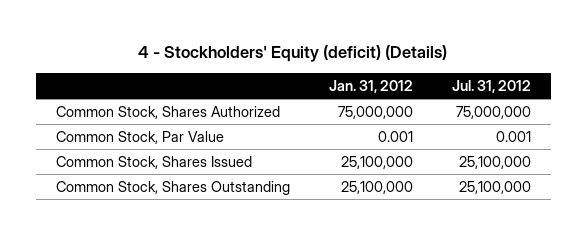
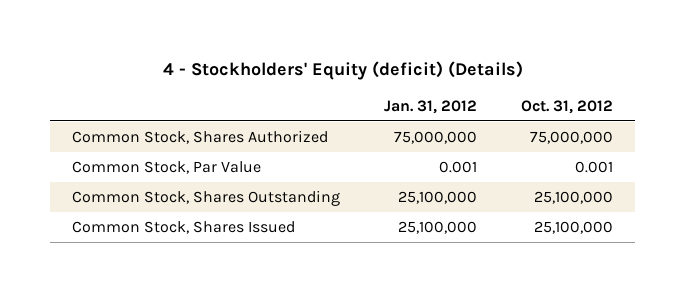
[452,79,532,93] Jul. 31, 2012 -> none
none -> [520,99,613,114] Oct. 31, 2012
[55,155,252,169] Common Stock, Shares Issued -> [72,221,296,235] Common Stock, Shares Issued

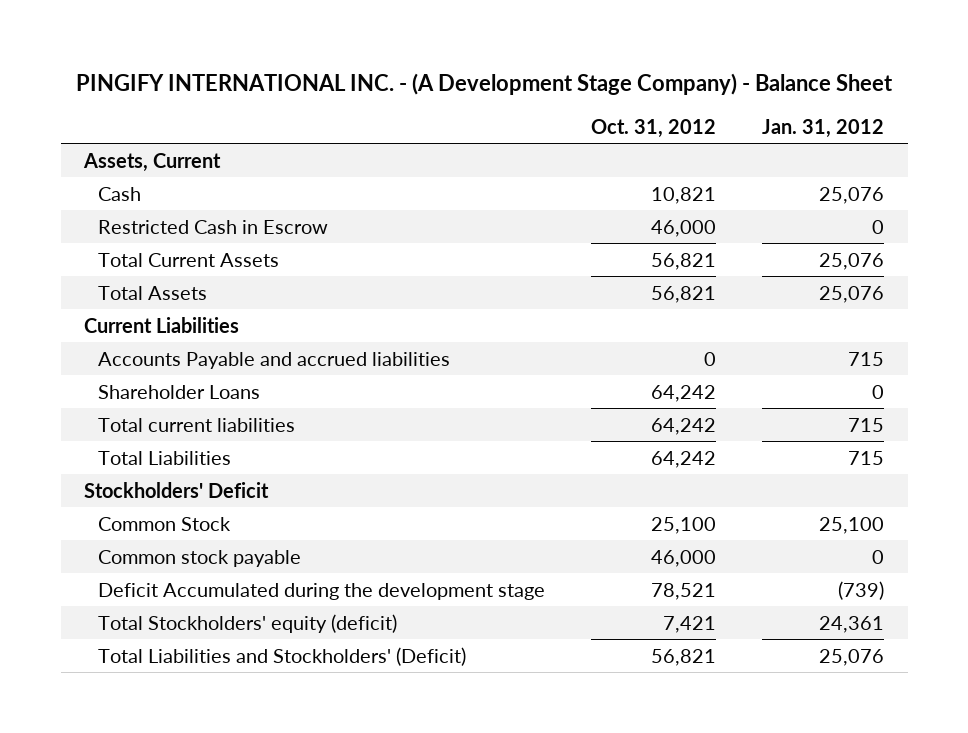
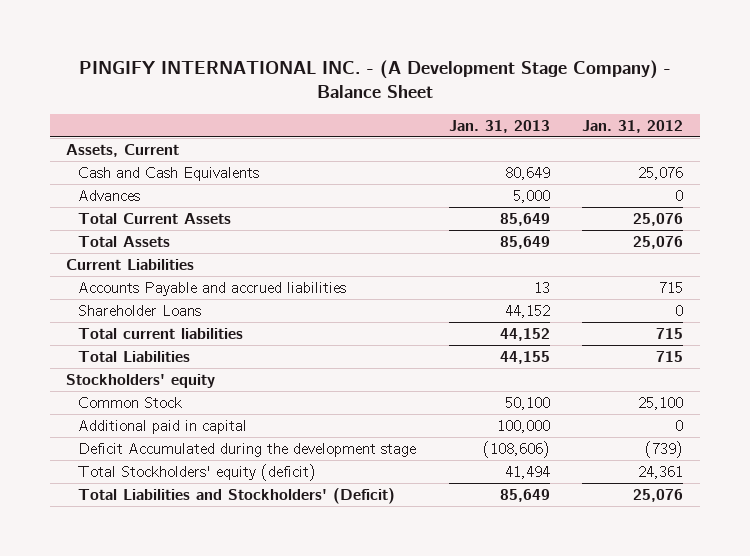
[590,118,716,138] Oct. 31, 2012 -> none
none -> [448,119,550,133] Jan. 31, 2013
[97,219,328,234] Restricted Cash in Escrow -> none
[97,186,141,201] Cash -> [78,167,260,182] Cash and Cash Equivalents
none -> [78,190,141,202] Advances
[84,481,270,498] Stockholders' Deficit -> [66,374,216,389] Stockholders' equity
[97,549,301,567] Common stock payable -> none
none -> [78,420,248,435] Additional paid in capital

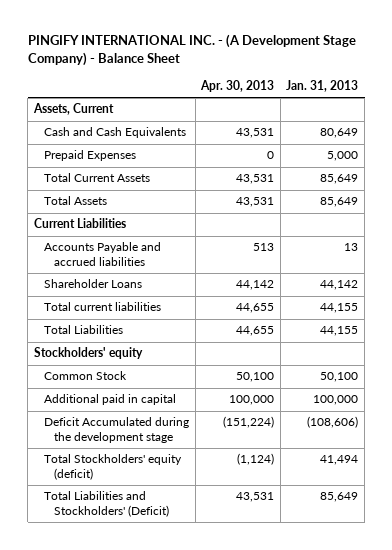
[582,119,684,133] Jan. 31, 2012 -> none
none -> [200,80,275,93] Apr. 30, 2013
[78,190,141,202] Advances -> none
none -> [43,150,136,162] Prepaid Expenses
[504,305,550,319] 44,152 -> [320,280,359,291] 44,142
[499,328,550,342] 44,152 -> [320,303,359,314] 44,155

